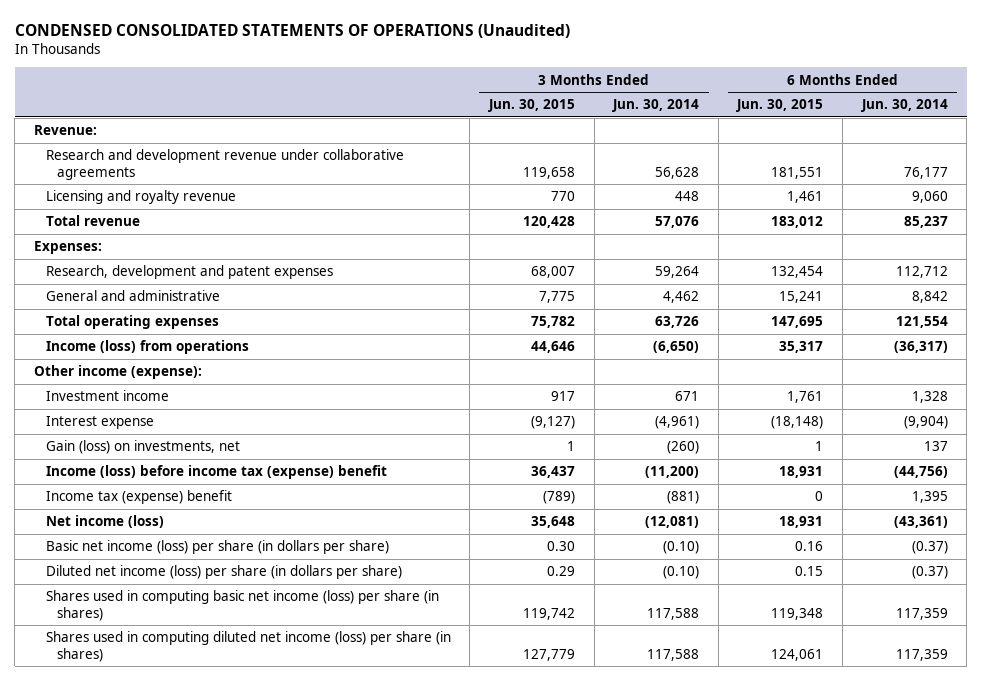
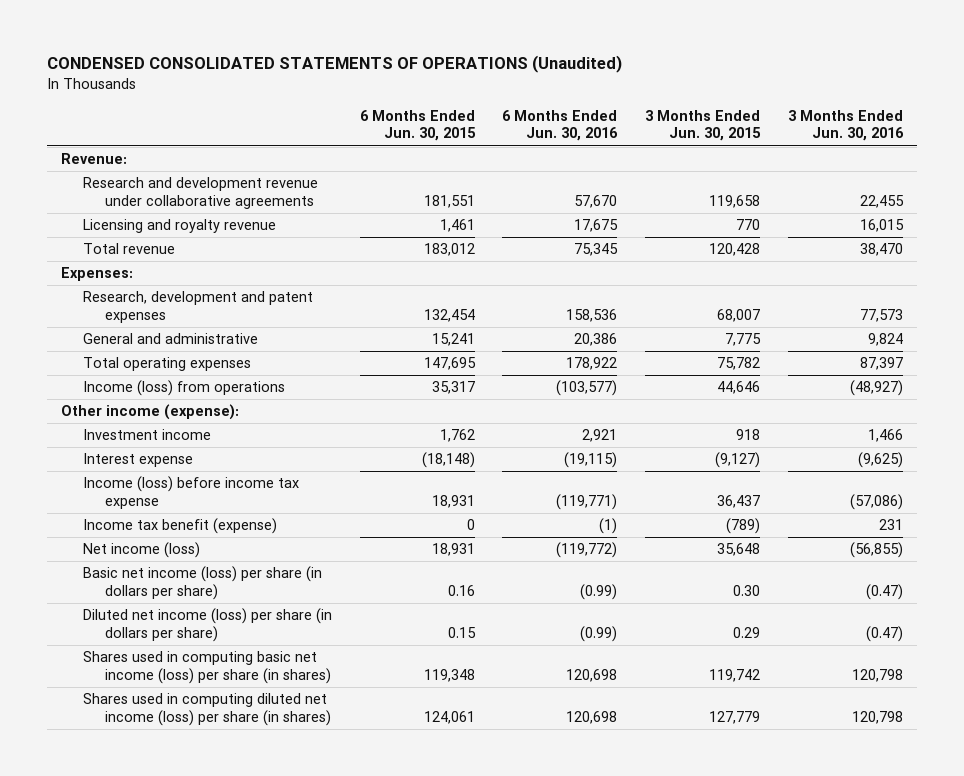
[612,99,700,113] Jun. 30, 2014 -> none
[860,99,948,113] Jun. 30, 2014 -> none
none -> [502,109,619,142] 6 Months Ended Jun. 30, 2016
none -> [788,109,905,142] 3 Months Ended Jun. 30, 2016
[550,391,575,402] 917 -> [736,429,761,441] 918
[787,391,824,404] 1,761 -> [439,429,475,443] 1,762
[45,440,240,455] Gain (loss) on investments, net -> none
[45,465,387,480] Income (loss) before income tax (expense) benefit -> [82,476,299,509] Income (loss) before income tax expense
[45,490,232,505] Income tax (expense) benefit -> [82,518,277,535] Income tax benefit (expense)

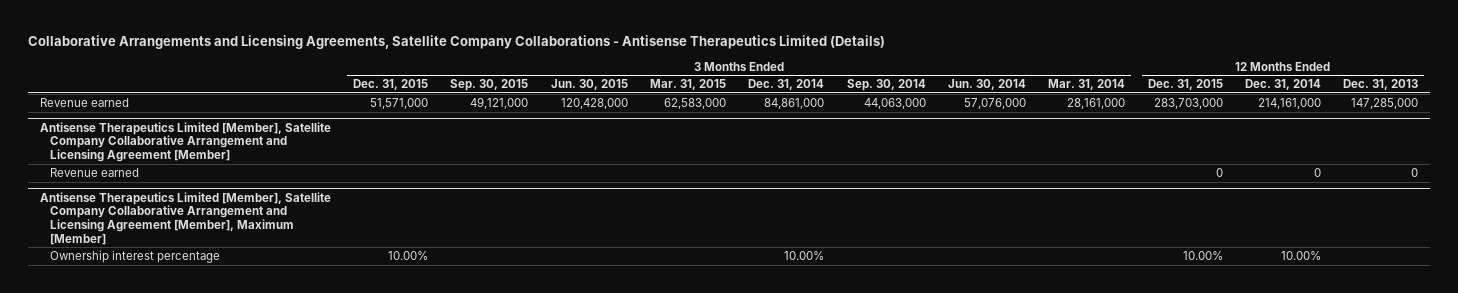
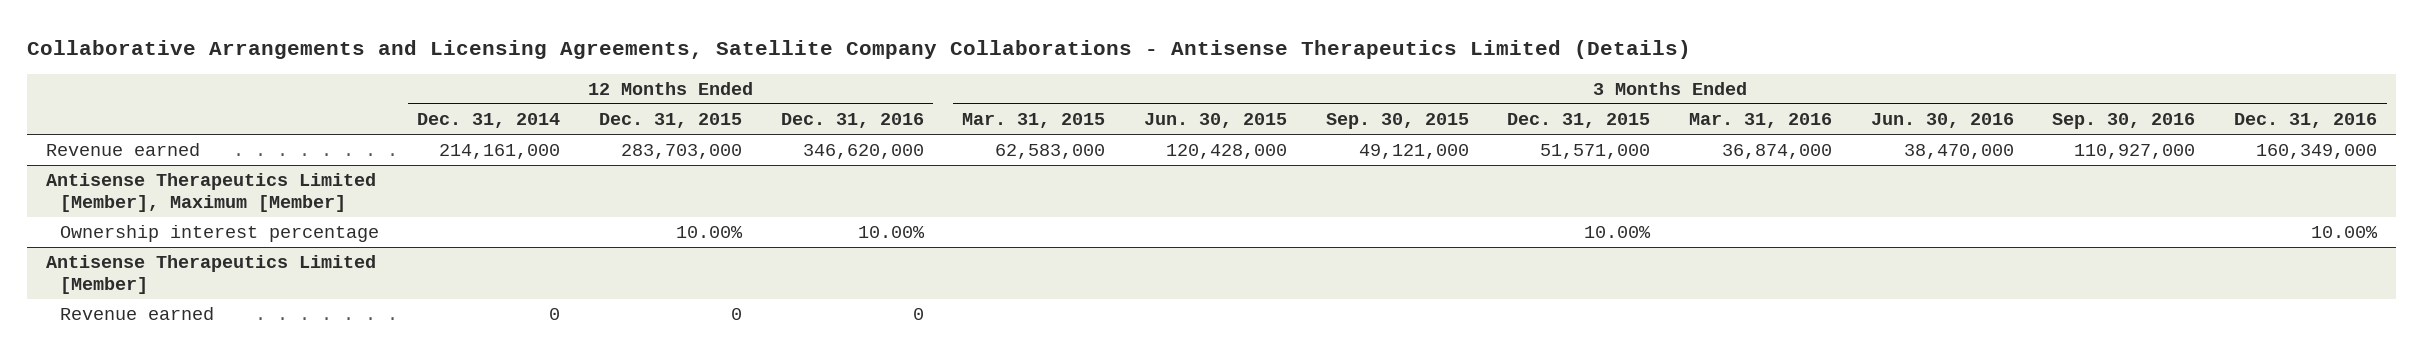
[748,79,825,91] Dec. 31, 2014 -> none
[846,79,926,92] Sep. 30, 2014 -> none
[948,79,1027,91] Jun. 30, 2014 -> none
[1048,79,1126,91] Mar. 31, 2014 -> none
[1343,79,1419,91] Dec. 31, 2013 -> none
none -> [780,113,924,129] Dec. 31, 2016
none -> [1689,113,1833,129] Mar. 31, 2016
none -> [1870,113,2014,129] Jun. 30, 2016
none -> [2052,113,2196,130] Sep. 30, 2016
none -> [2234,113,2378,129] Dec. 31, 2016
[39,121,331,163] Antisense Therapeutics Limited [Member], Satellite Company Collaborative Arrangement and Licensing Agreement [Member] -> none
none -> [46,173,377,213] Antisense Therapeutics Limited [Member], Maximum [Member]
none -> [59,225,379,243] Ownership interest percentage
none -> [46,255,377,295] Antisense Therapeutics Limited [Member]
[39,191,331,245] Antisense Therapeutics Limited [Member], Satellite Company Collaborative Arrangement and Licensing Agreement [Member], Maximum [Member] -> none
[50,249,221,263] Ownership interest percentage -> none

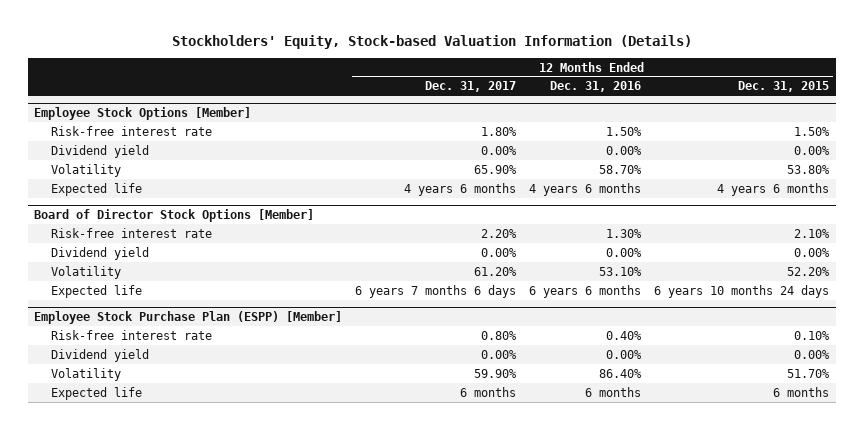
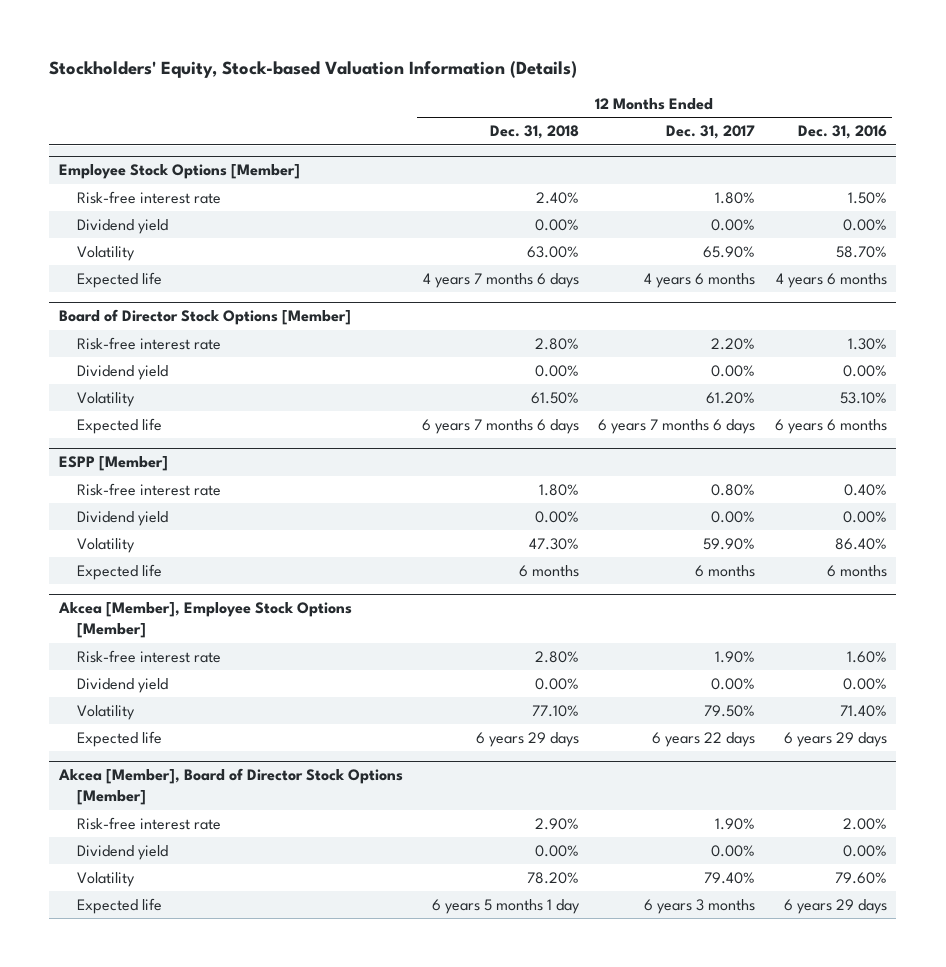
[738,81,830,93] Dec. 31, 2015 -> none
none -> [490,125,580,140] Dec. 31, 2018
[34,310,343,324] Employee Stock Purchase Plan (ESPP) [Member] -> [58,456,168,472] ESPP [Member]
none -> [57,602,352,639] Akcea [Member], Employee Stock Options [Member]
none -> [76,649,221,663] Risk-free interest rate
none -> [76,677,168,693] Dividend yield
none -> [76,704,135,720] Volatility
none -> [76,730,162,747] Expected life
none -> [57,768,403,806] Akcea [Member], Board of Director Stock Options [Member]
none -> [76,816,221,830] Risk-free interest rate
none -> [76,844,168,860] Dividend yield
none -> [76,871,135,887] Volatility
none -> [76,897,162,914] Expected life

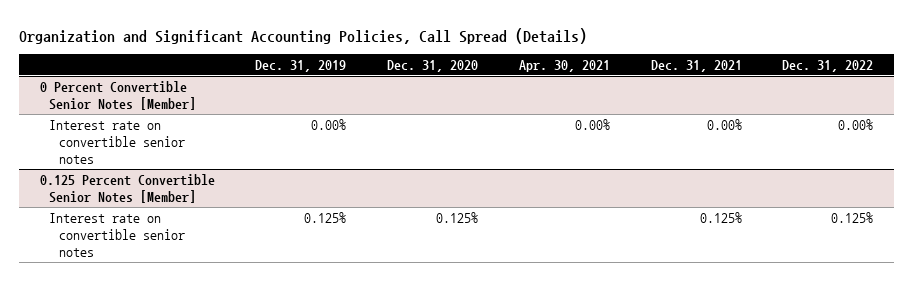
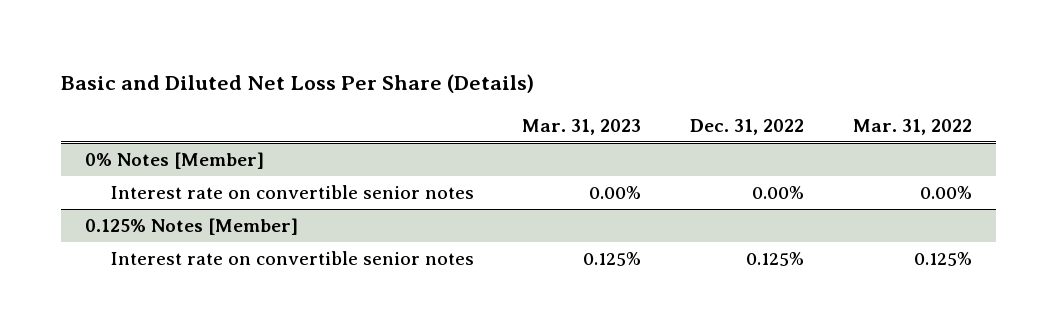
[19,27,588,44] Organization and Significant Accounting Policies, Call Spread (Details) -> [60,74,534,94] Basic and Diluted Net Loss Per Share (Details)
[255,59,347,72] Dec. 31, 2019 -> none
[387,59,479,72] Dec. 31, 2020 -> none
[518,59,610,72] Apr. 30, 2021 -> none
[650,59,742,72] Dec. 31, 2021 -> none
none -> [522,118,642,135] Mar. 31, 2023
none -> [852,118,972,135] Mar. 31, 2022
[39,80,197,110] 0 Percent Convertible Senior Notes [Member] -> [85,151,265,169] 0% Notes [Member]
[39,173,215,203] 0.125 Percent Convertible Senior Notes [Member] -> [85,217,299,235] 0.125% Notes [Member]

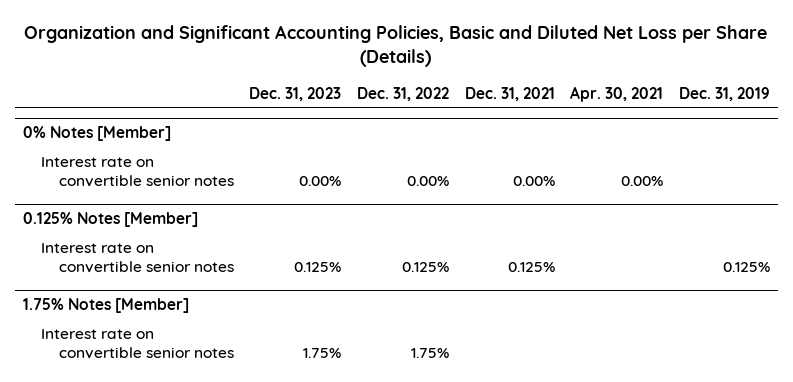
[60,74,534,94] Basic and Diluted Net Loss Per Share (Details) -> [24,25,768,68] Organization and Significant Accounting Policies, Basic and Diluted Net Loss per Share (Details)
[522,118,642,135] Mar. 31, 2023 -> none
[852,118,972,135] Mar. 31, 2022 -> none
none -> [249,86,342,101] Dec. 31, 2023
none -> [464,86,555,101] Dec. 31, 2021
none -> [570,85,664,102] Apr. 30, 2021
none -> [679,86,771,101] Dec. 31, 2019
none -> [22,298,189,314] 1.75% Notes [Member]
none -> [40,329,234,359] Interest rate on convertible senior notes

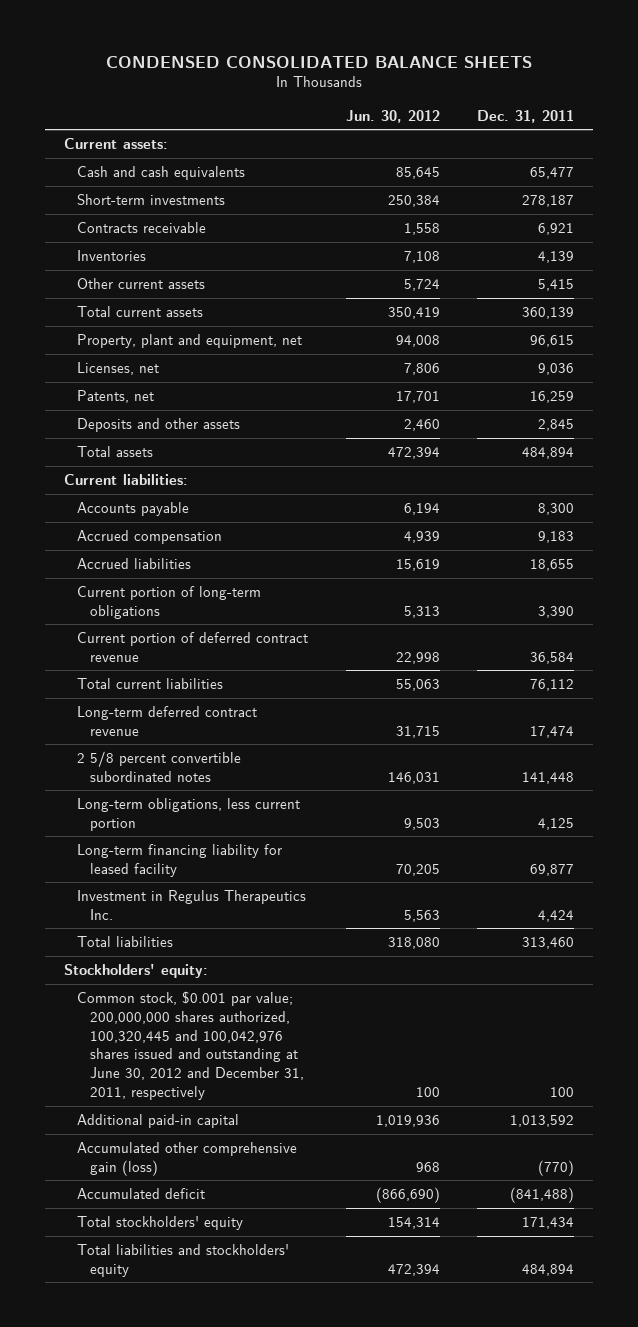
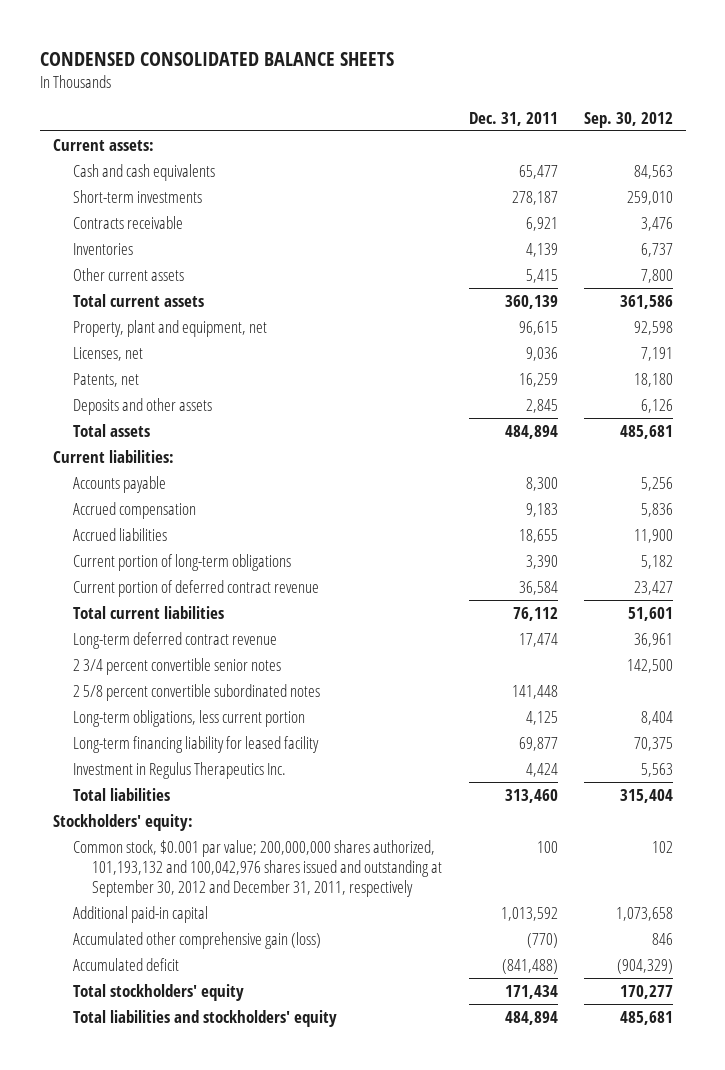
[345,109,440,123] Jun. 30, 2012 -> none
none -> [583,111,673,128] Sep. 30, 2012
none -> [72,657,281,675] 2 3/4 percent convertible senior notes
[77,990,305,1101] Common stock, $0.001 par value; 200,000,000 shares authorized, 100,320,445 and 100,042,976 shares issued and outstanding at June 30, 2012 and December 31, 2011, respectively -> [72,839,443,898] Common stock, $0.001 par value; 200,000,000 shares authorized, 101,193,132 and 100,042,976 shares issued and outstanding at September 30, 2012 and December 31, 2011, respectively

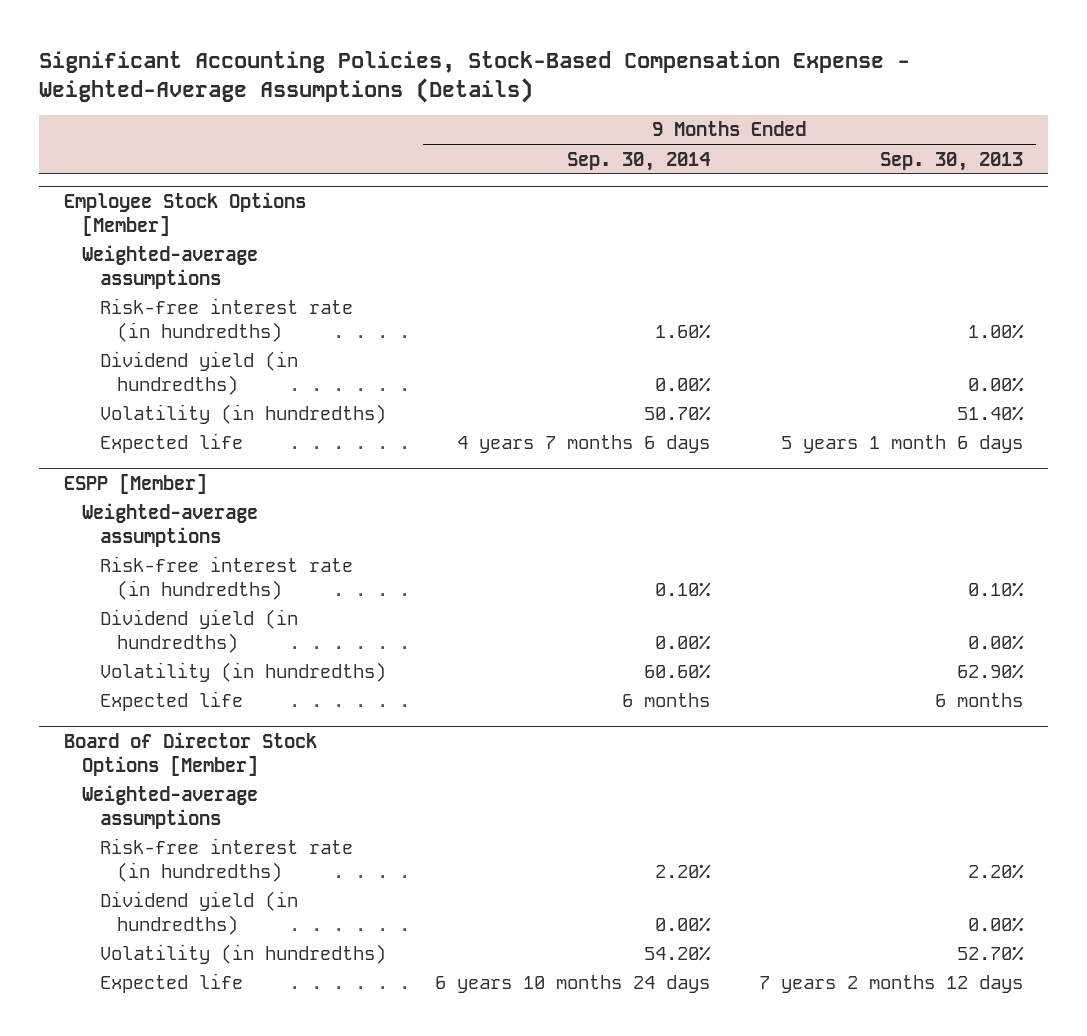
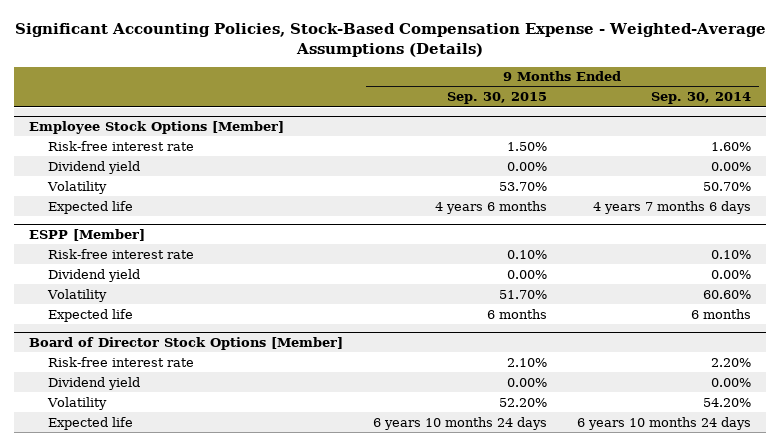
[880,151,1024,171] Sep. 30, 2013 -> none
none -> [447,92,548,105] Sep. 30, 2015
[81,245,258,289] Weighted-average assumptions -> none
[99,298,353,342] Risk-free interest rate (in hundredths) -> [47,140,194,151] Risk-free interest rate
[99,351,298,395] Dividend yield (in hundredths) -> [47,160,140,174] Dividend yield
[99,404,386,425] Volatility (in hundredths) -> [46,180,107,194] Volatility
[81,503,258,547] Weighted-average assumptions -> none
[99,556,353,600] Risk-free interest rate (in hundredths) -> [47,248,194,259] Risk-free interest rate
[99,609,298,653] Dividend yield (in hundredths) -> [47,268,140,282] Dividend yield
[99,662,386,683] Volatility (in hundredths) -> [46,288,107,302] Volatility
[81,785,258,829] Weighted-average assumptions -> none
[99,838,353,882] Risk-free interest rate (in hundredths) -> [47,356,194,367] Risk-free interest rate
[99,891,298,935] Dividend yield (in hundredths) -> [47,376,140,390] Dividend yield
[99,944,386,965] Volatility (in hundredths) -> [46,396,107,410] Volatility

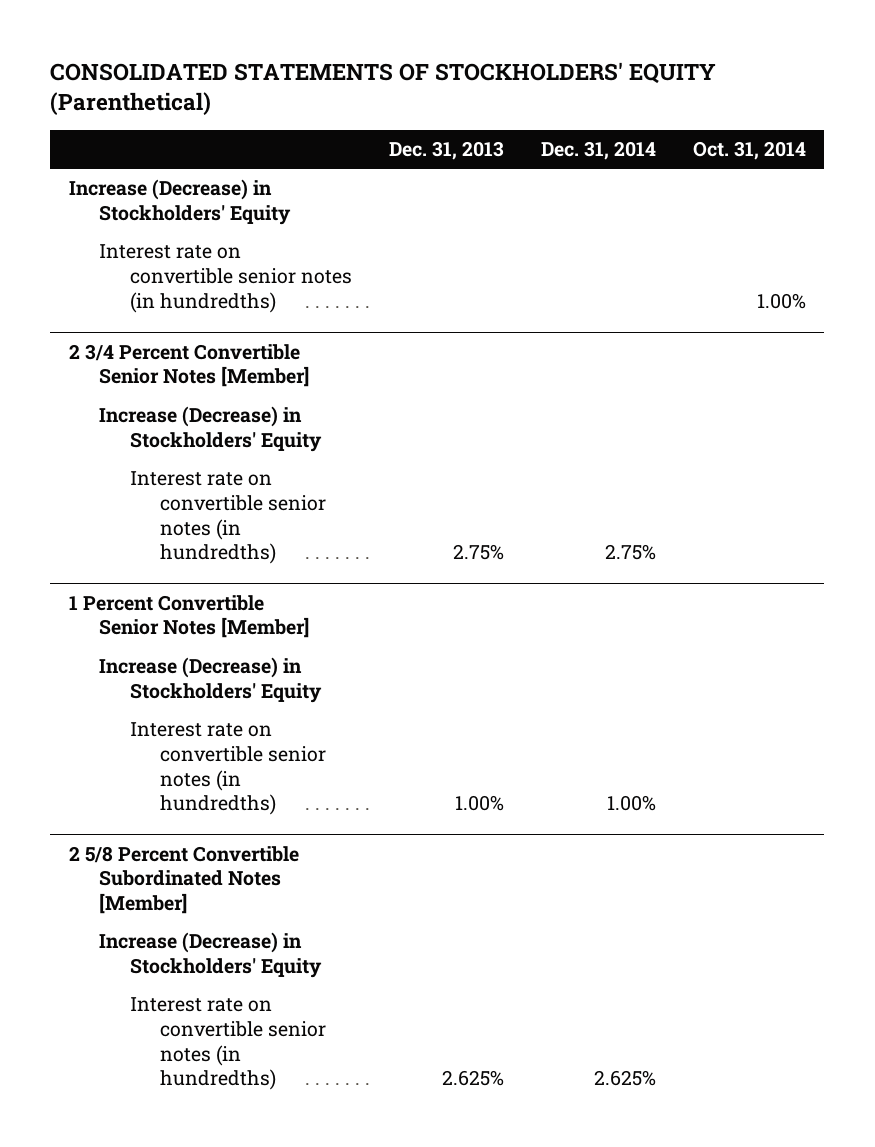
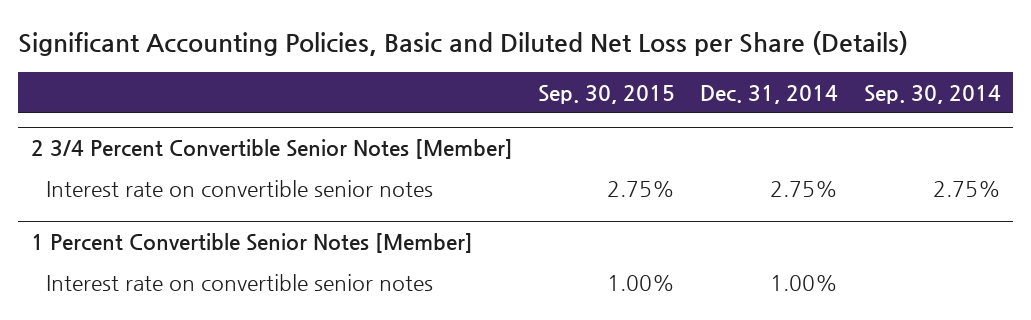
[50,62,717,116] CONSOLIDATED STATEMENTS OF STOCKHOLDERS' EQUITY (Parenthetical) -> [18,31,909,57] Significant Accounting Policies, Basic and Diluted Net Loss per Share (Details)
[388,141,504,161] Dec. 31, 2013 -> none
[692,141,806,161] Oct. 31, 2014 -> none
none -> [538,84,676,104] Sep. 30, 2015
none -> [863,84,1001,104] Sep. 30, 2014
[68,179,292,225] Increase (Decrease) in Stockholders' Equity -> none
[99,244,352,313] Interest rate on convertible senior notes (in hundredths) -> none
[99,406,322,452] Increase (Decrease) in Stockholders' Equity -> none
[129,471,326,565] Interest rate on convertible senior notes (in hundredths) -> [45,179,433,197] Interest rate on convertible senior notes
[99,657,322,703] Increase (Decrease) in Stockholders' Equity -> none
[68,845,299,914] 2 5/8 Percent Convertible Subordinated Notes [Member] -> none
[99,932,322,978] Increase (Decrease) in Stockholders' Equity -> none
[129,997,326,1091] Interest rate on convertible senior notes (in hundredths) -> none
[129,722,326,816] Interest rate on convertible senior notes (in hundredths) -> [45,273,433,291] Interest rate on convertible senior notes

